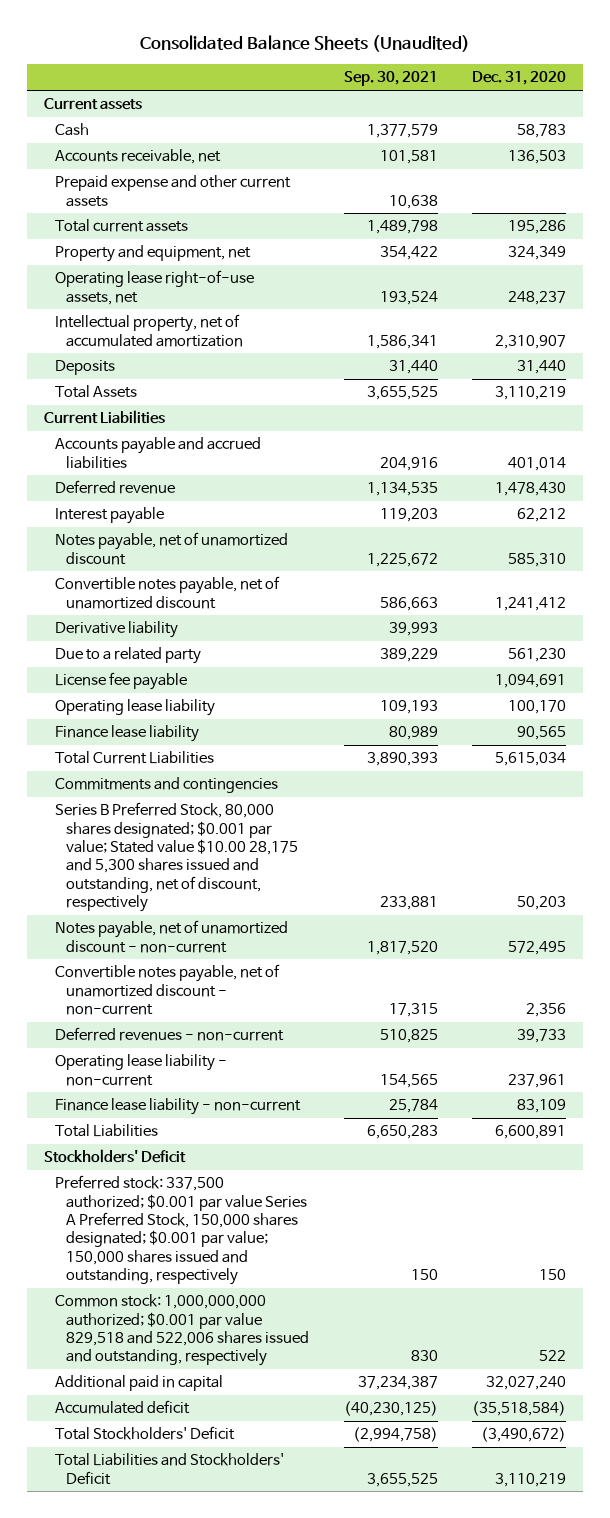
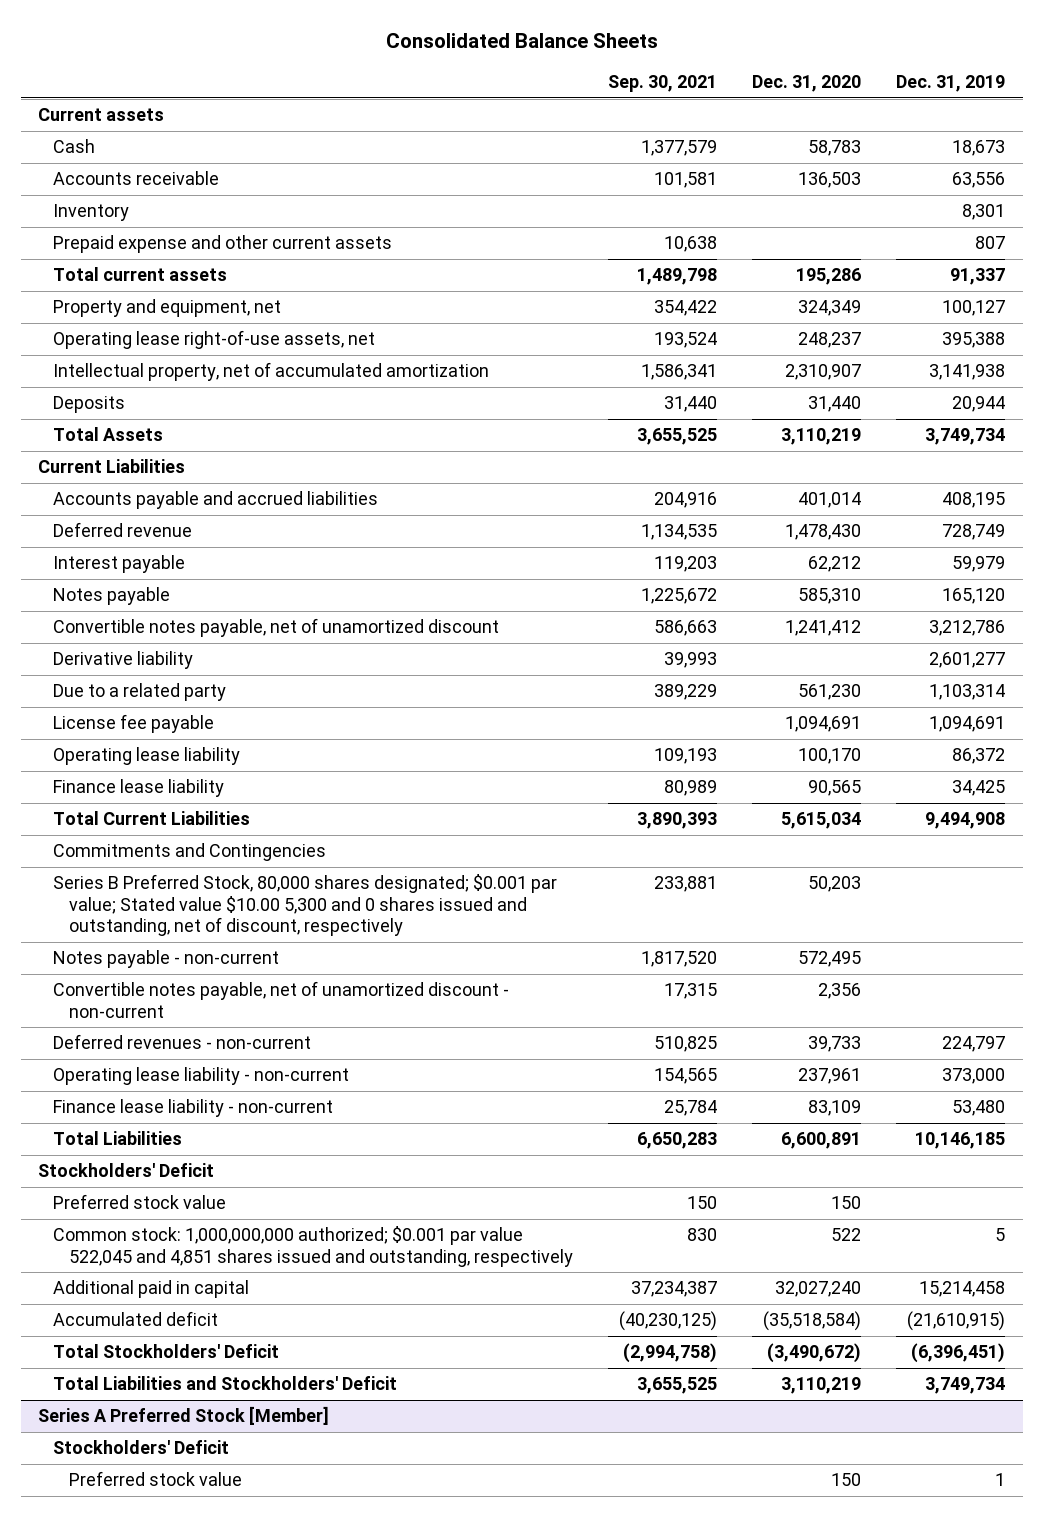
[139,35,470,53] Consolidated Balance Sheets (Unaudited) -> [385,33,658,49] Consolidated Balance Sheets
none -> [896,75,1006,93] Dec. 31, 2019
[55,149,222,165] Accounts receivable, net -> [53,171,220,186] Accounts receivable
none -> [53,204,130,222] Inventory
[55,532,289,565] Notes payable, net of unamortized discount -> [53,587,171,606] Notes payable
[55,777,279,794] Commitments and contingencies -> [53,843,327,862] Commitments and Contingencies
[55,802,299,913] Series B Preferred Stock, 80,000 shares designated; $0.001 par value; Stated value $10.00 28,175 and 5,300 shares issued and outstanding, net of discount, respectively -> [53,874,558,936] Series B Preferred Stock, 80,000 shares designated; $0.001 par value; Stated value $10.00 5,300 and 0 shares issued and outstanding, net of discount, respectively
[55,920,289,953] Notes payable, net of unamortized discount - non-current -> [53,950,280,969] Notes payable - non-current
[55,1175,308,1286] Preferred stock: 337,500 authorized; $0.001 par value Series A Preferred Stock, 150,000 shares designated; $0.001 par value; 150,000 shares issued and outstanding, respectively -> [53,1194,227,1210] Preferred stock value
[55,1294,310,1367] Common stock: 1,000,000,000 authorized; $0.001 par value 829,518 and 522,006 shares issued and outstanding, respectively -> [53,1226,573,1267] Common stock: 1,000,000,000 authorized; $0.001 par value 522,045 and 4,851 shares issued and outstanding, respectively
none -> [38,1406,330,1426] Series A Preferred Stock [Member]
none -> [53,1440,230,1455] Stockholders' Deficit
none -> [68,1471,242,1487] Preferred stock value

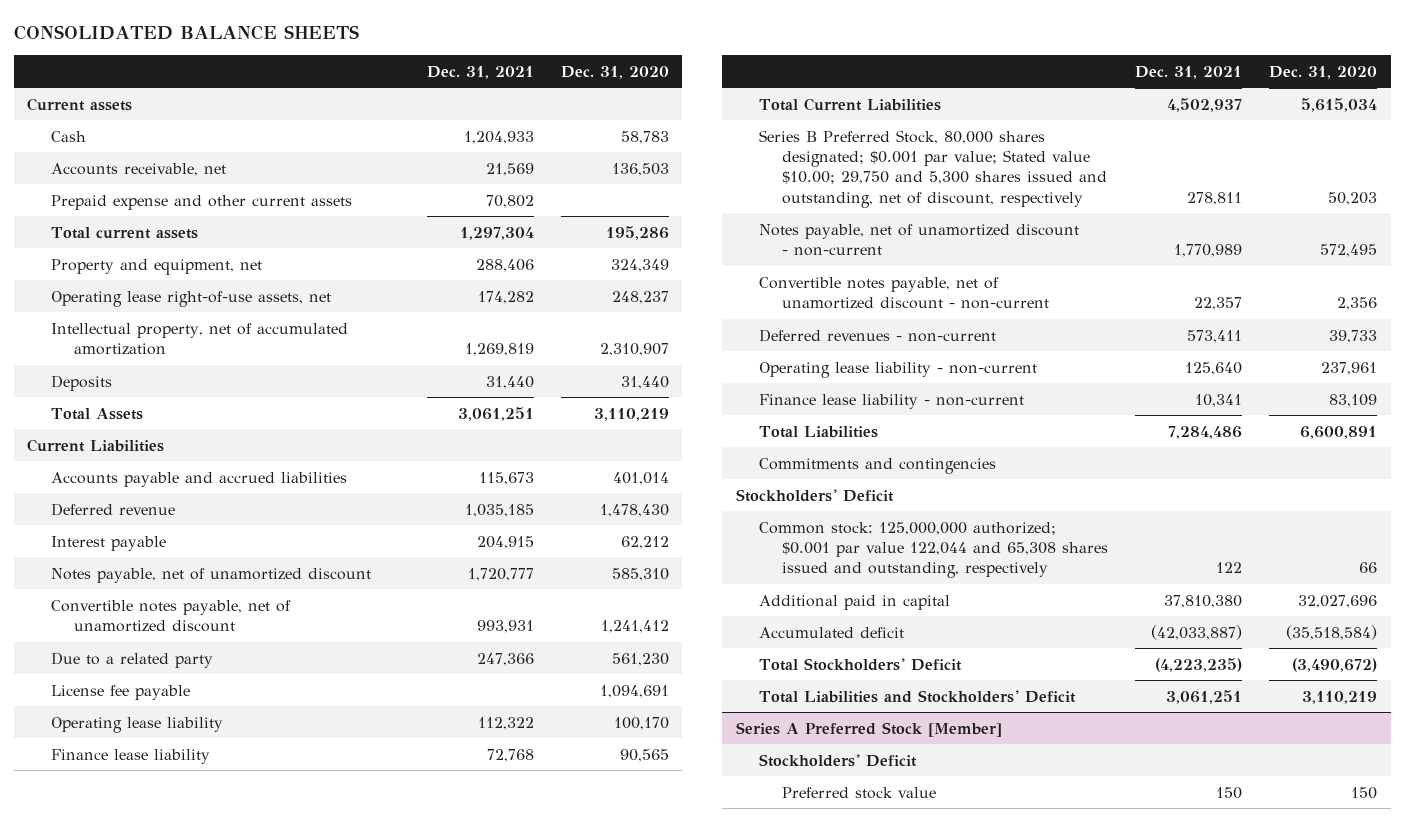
[385,33,658,49] Consolidated Balance Sheets -> [13,24,359,40] CONSOLIDATED BALANCE SHEETS
[607,75,717,93] Sep. 30, 2021 -> none
[896,75,1006,93] Dec. 31, 2019 -> none
none -> [426,65,534,79] Dec. 31, 2021
[53,204,130,222] Inventory -> none
[53,171,220,186] Accounts receivable -> [50,162,226,176] Accounts receivable, net
[53,587,171,606] Notes payable -> [50,567,371,583] Notes payable, net of unamortized discount
[53,651,194,670] Derivative liability -> none
[53,843,327,862] Commitments and Contingencies -> none
[53,874,558,936] Series B Preferred Stock, 80,000 shares designated; $0.001 par value; Stated value $10.00 5,300 and 0 shares issued and outstanding, net of discount, respectively -> [758,129,1108,208] Series B Preferred Stock, 80,000 shares designated; $0.001 par value; Stated value $10.00; 29,750 and 5,300 shares issued and outstanding, net of discount, respectively
[53,950,280,969] Notes payable - non-current -> [758,223,1079,256] Notes payable, net of unamortized discount - non-current
none -> [758,457,996,474] Commitments and contingencies
[53,1194,227,1210] Preferred stock value -> none
[53,1226,573,1267] Common stock: 1,000,000,000 authorized; $0.001 par value 522,045 and 4,851 shares issued and outstanding, respectively -> [758,521,1109,579] Common stock: 125,000,000 authorized; $0.001 par value 122,044 and 65,308 shares issued and outstanding, respectively
[831,1228,862,1242] 522 -> [1359,562,1378,574] 66
[775,1281,862,1298] 32,027,240 -> [1298,594,1378,608] 32,027,696

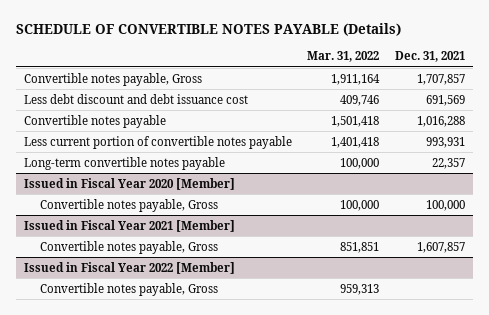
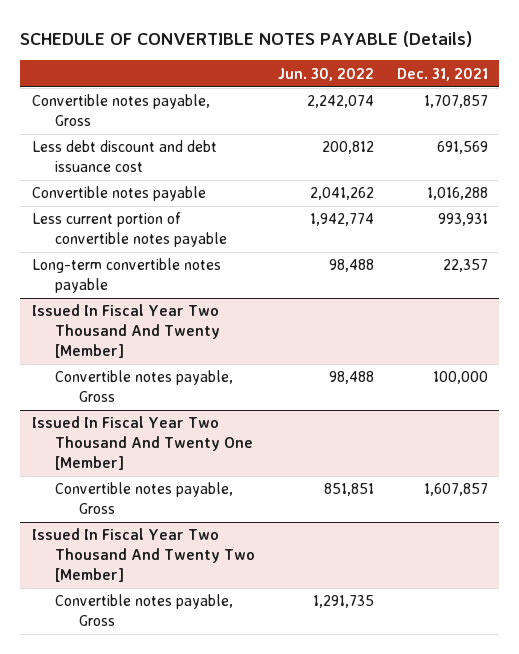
[307,51,380,63] Mar. 31, 2022 -> none
none -> [277,67,374,81] Jun. 30, 2022
[23,177,235,190] Issued in Fiscal Year 2020 [Member] -> [31,304,221,358] Issued In Fiscal Year Two Thousand And Twenty [Member]
[23,219,235,232] Issued in Fiscal Year 2021 [Member] -> [31,416,254,470] Issued In Fiscal Year Two Thousand And Twenty One [Member]
[23,261,235,274] Issued in Fiscal Year 2022 [Member] -> [31,528,256,582] Issued In Fiscal Year Two Thousand And Twenty Two [Member]

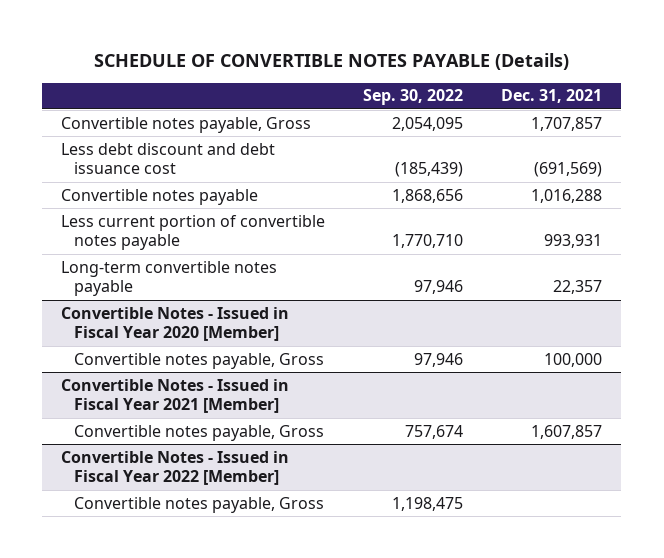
[277,67,374,81] Jun. 30, 2022 -> none
none -> [363,89,464,106] Sep. 30, 2022
[436,141,488,155] 691,569 -> [534,162,603,178] (691,569)
[31,304,221,358] Issued In Fiscal Year Two Thousand And Twenty [Member] -> [61,306,290,342] Convertible Notes - Issued in Fiscal Year 2020 [Member]
[31,416,254,470] Issued In Fiscal Year Two Thousand And Twenty One [Member] -> [61,378,290,414] Convertible Notes - Issued in Fiscal Year 2021 [Member]
[31,528,256,582] Issued In Fiscal Year Two Thousand And Twenty Two [Member] -> [61,450,290,486] Convertible Notes - Issued in Fiscal Year 2022 [Member]

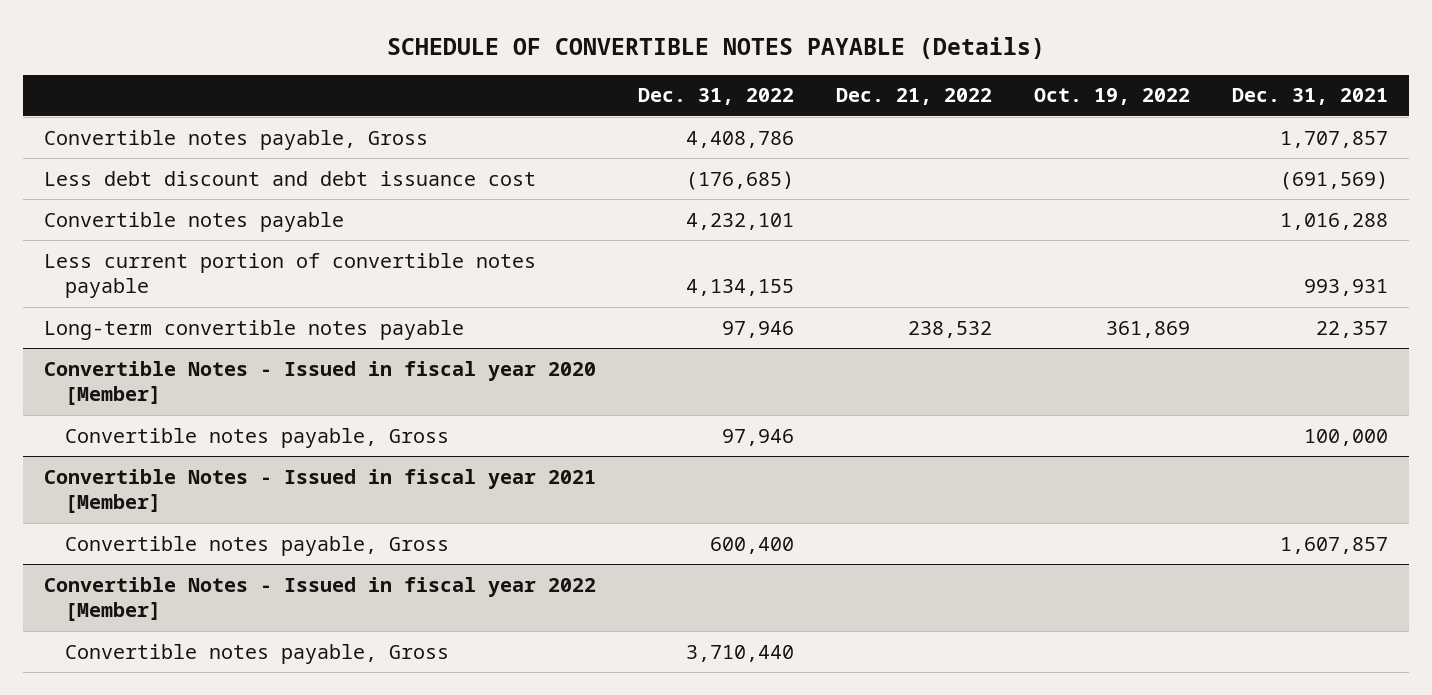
[363,89,464,106] Sep. 30, 2022 -> none
none -> [638,88,795,106] Dec. 31, 2022
none -> [836,88,993,106] Dec. 21, 2022
none -> [1034,88,1191,106] Oct. 19, 2022
[61,306,290,342] Convertible Notes - Issued in Fiscal Year 2020 [Member] -> [44,360,597,406] Convertible Notes - Issued in fiscal year 2020 [Member]
[61,378,290,414] Convertible Notes - Issued in Fiscal Year 2021 [Member] -> [44,468,597,514] Convertible Notes - Issued in fiscal year 2021 [Member]
[61,450,290,486] Convertible Notes - Issued in Fiscal Year 2022 [Member] -> [44,576,597,622] Convertible Notes - Issued in fiscal year 2022 [Member]

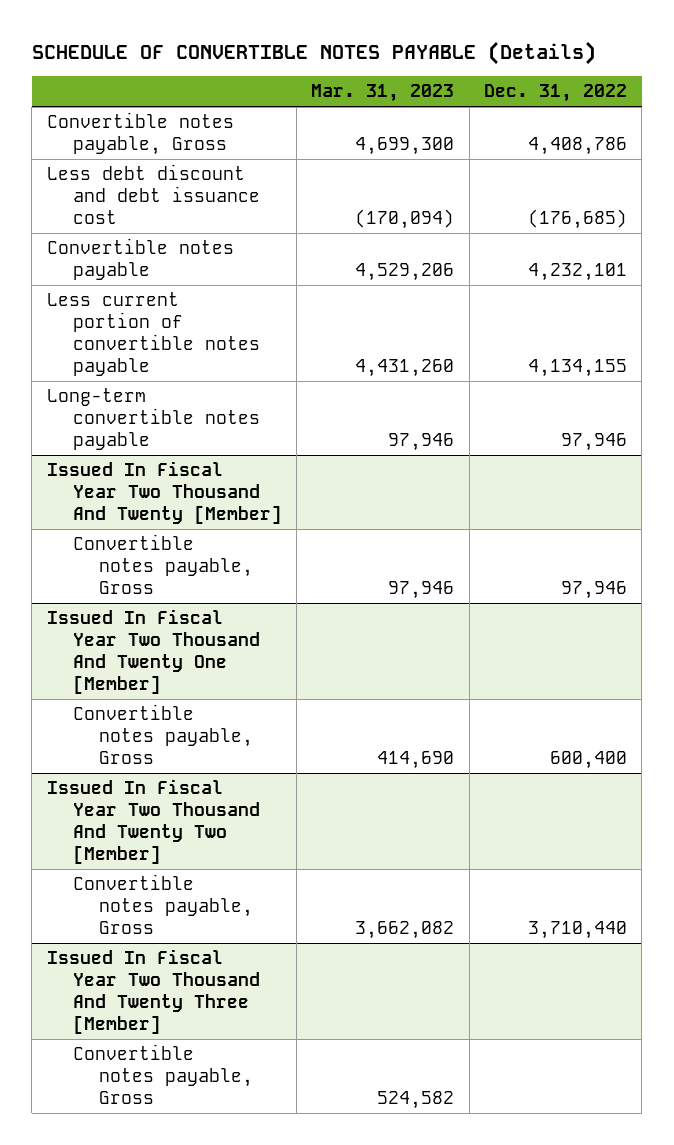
[836,88,993,106] Dec. 21, 2022 -> none
[1034,88,1191,106] Oct. 19, 2022 -> none
[1232,88,1389,106] Dec. 31, 2021 -> none
none -> [311,84,455,103] Mar. 31, 2023
[44,360,597,406] Convertible Notes - Issued in fiscal year 2020 [Member] -> [46,461,282,525] Issued In Fiscal Year Two Thousand And Twenty [Member]
[44,468,597,514] Convertible Notes - Issued in fiscal year 2021 [Member] -> [46,609,260,695] Issued In Fiscal Year Two Thousand And Twenty One [Member]
[44,576,597,622] Convertible Notes - Issued in fiscal year 2022 [Member] -> [46,779,260,865] Issued In Fiscal Year Two Thousand And Twenty Two [Member]
none -> [46,949,260,1035] Issued In Fiscal Year Two Thousand And Twenty Three [Member]
none -> [72,1044,253,1105] Convertible notes payable, Gross

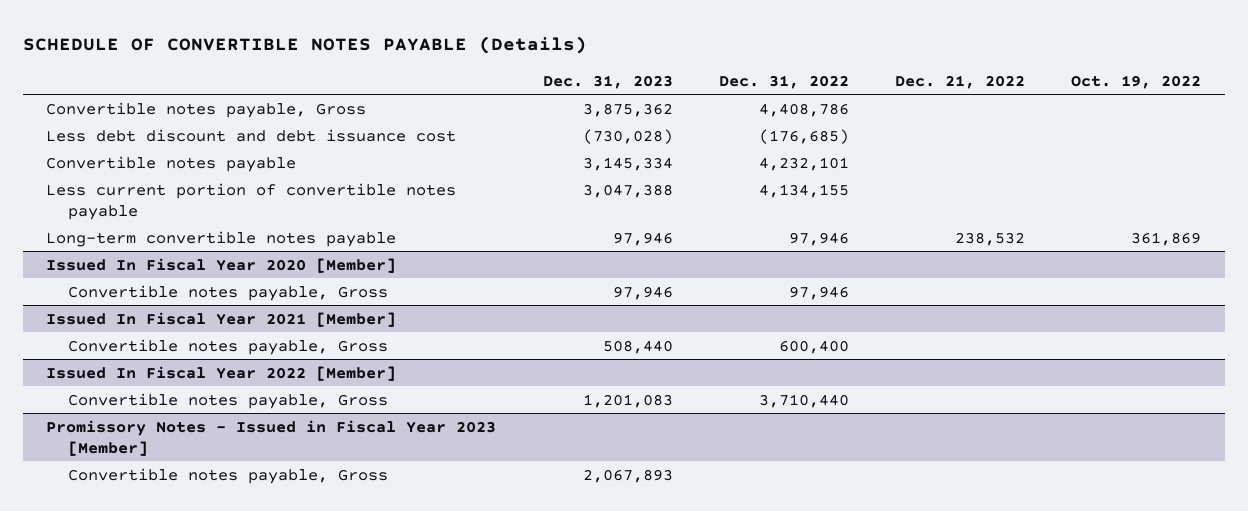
[311,84,455,103] Mar. 31, 2023 -> none
none -> [542,74,673,89] Dec. 31, 2023
none -> [895,74,1026,89] Dec. 21, 2022
none -> [1071,74,1202,89] Oct. 19, 2022
[46,461,282,525] Issued In Fiscal Year Two Thousand And Twenty [Member] -> [46,257,397,273] Issued In Fiscal Year 2020 [Member]
[46,609,260,695] Issued In Fiscal Year Two Thousand And Twenty One [Member] -> [46,311,397,327] Issued In Fiscal Year 2021 [Member]
[46,779,260,865] Issued In Fiscal Year Two Thousand And Twenty Two [Member] -> [46,365,397,381] Issued In Fiscal Year 2022 [Member]
[46,949,260,1035] Issued In Fiscal Year Two Thousand And Twenty Three [Member] -> [46,419,497,456] Promissory Notes - Issued in Fiscal Year 2023 [Member]

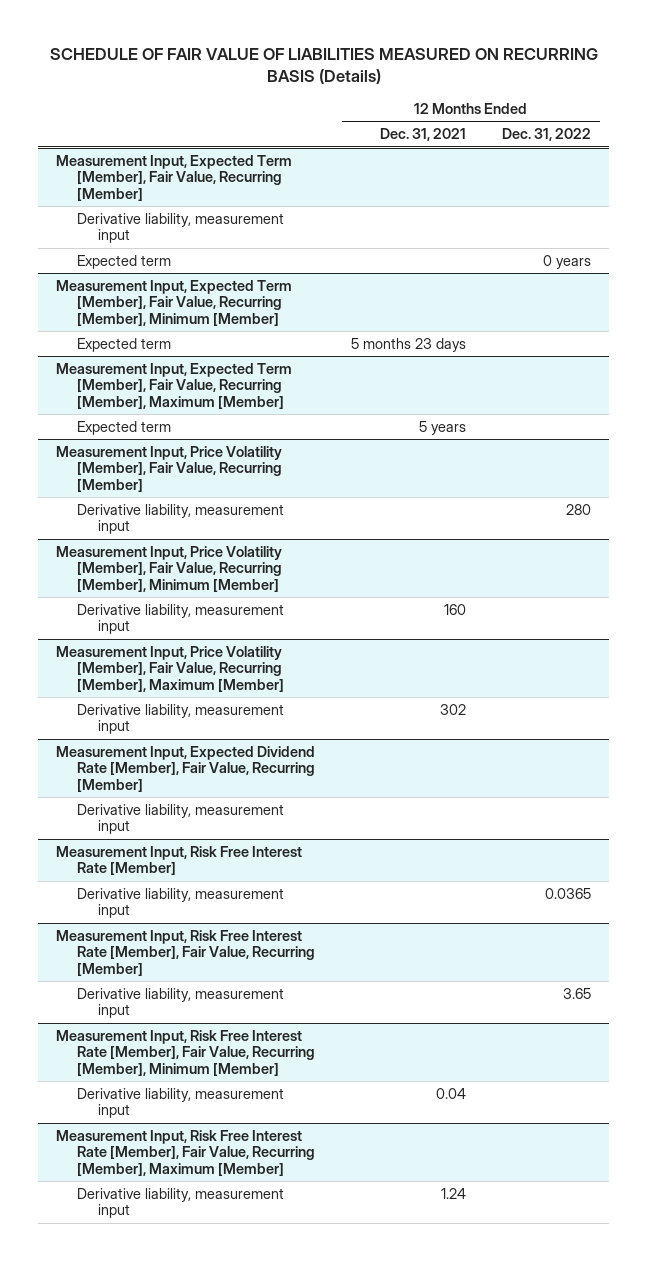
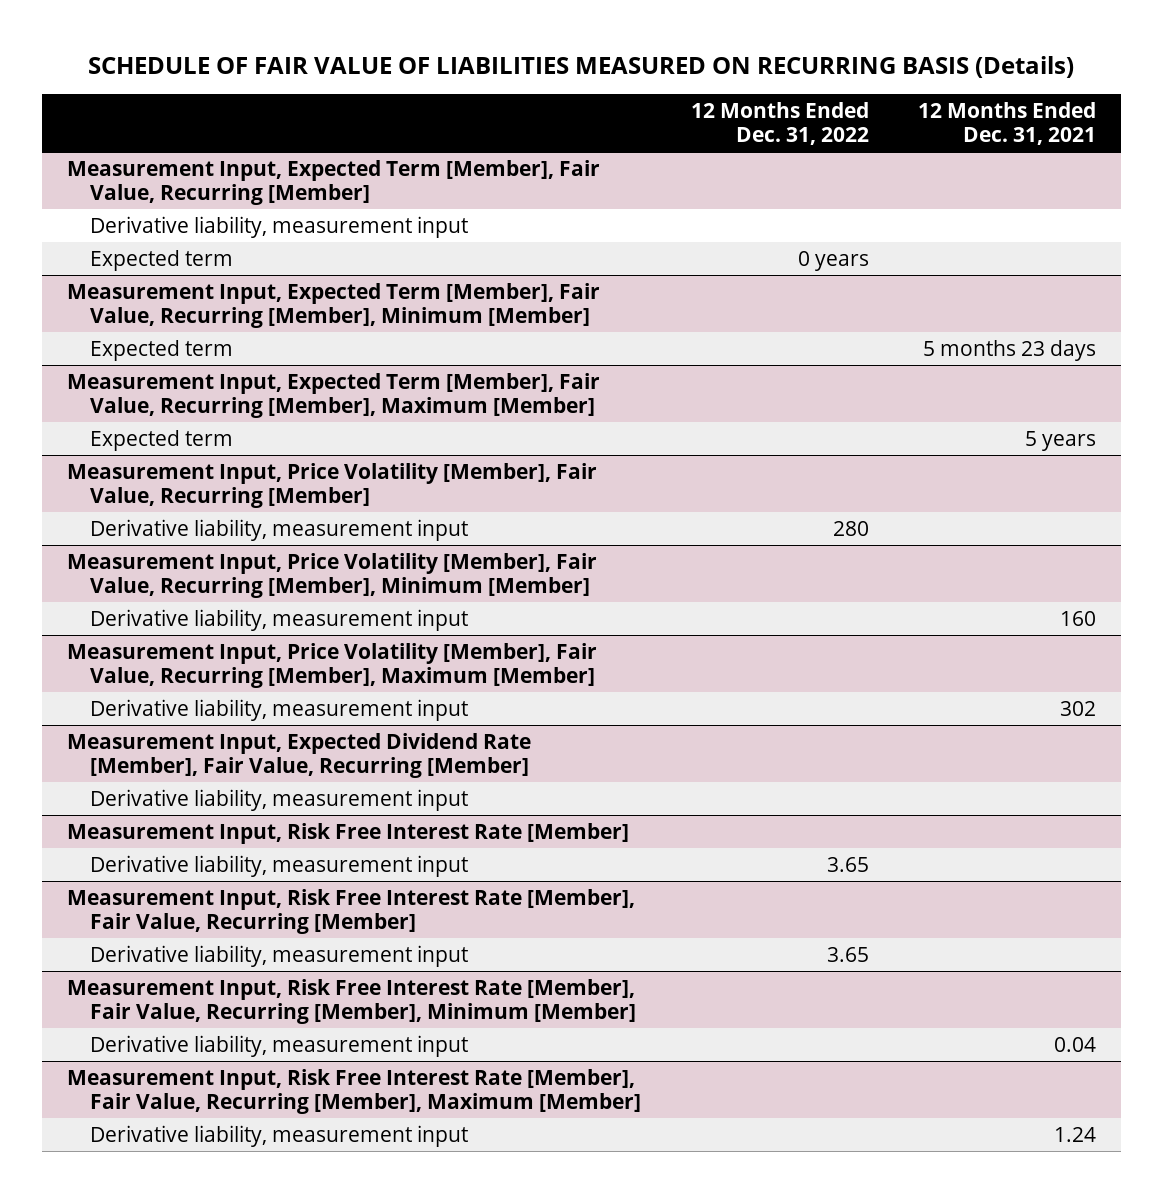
[545,887,592,899] 0.0365 -> [826,856,869,872] 3.65

